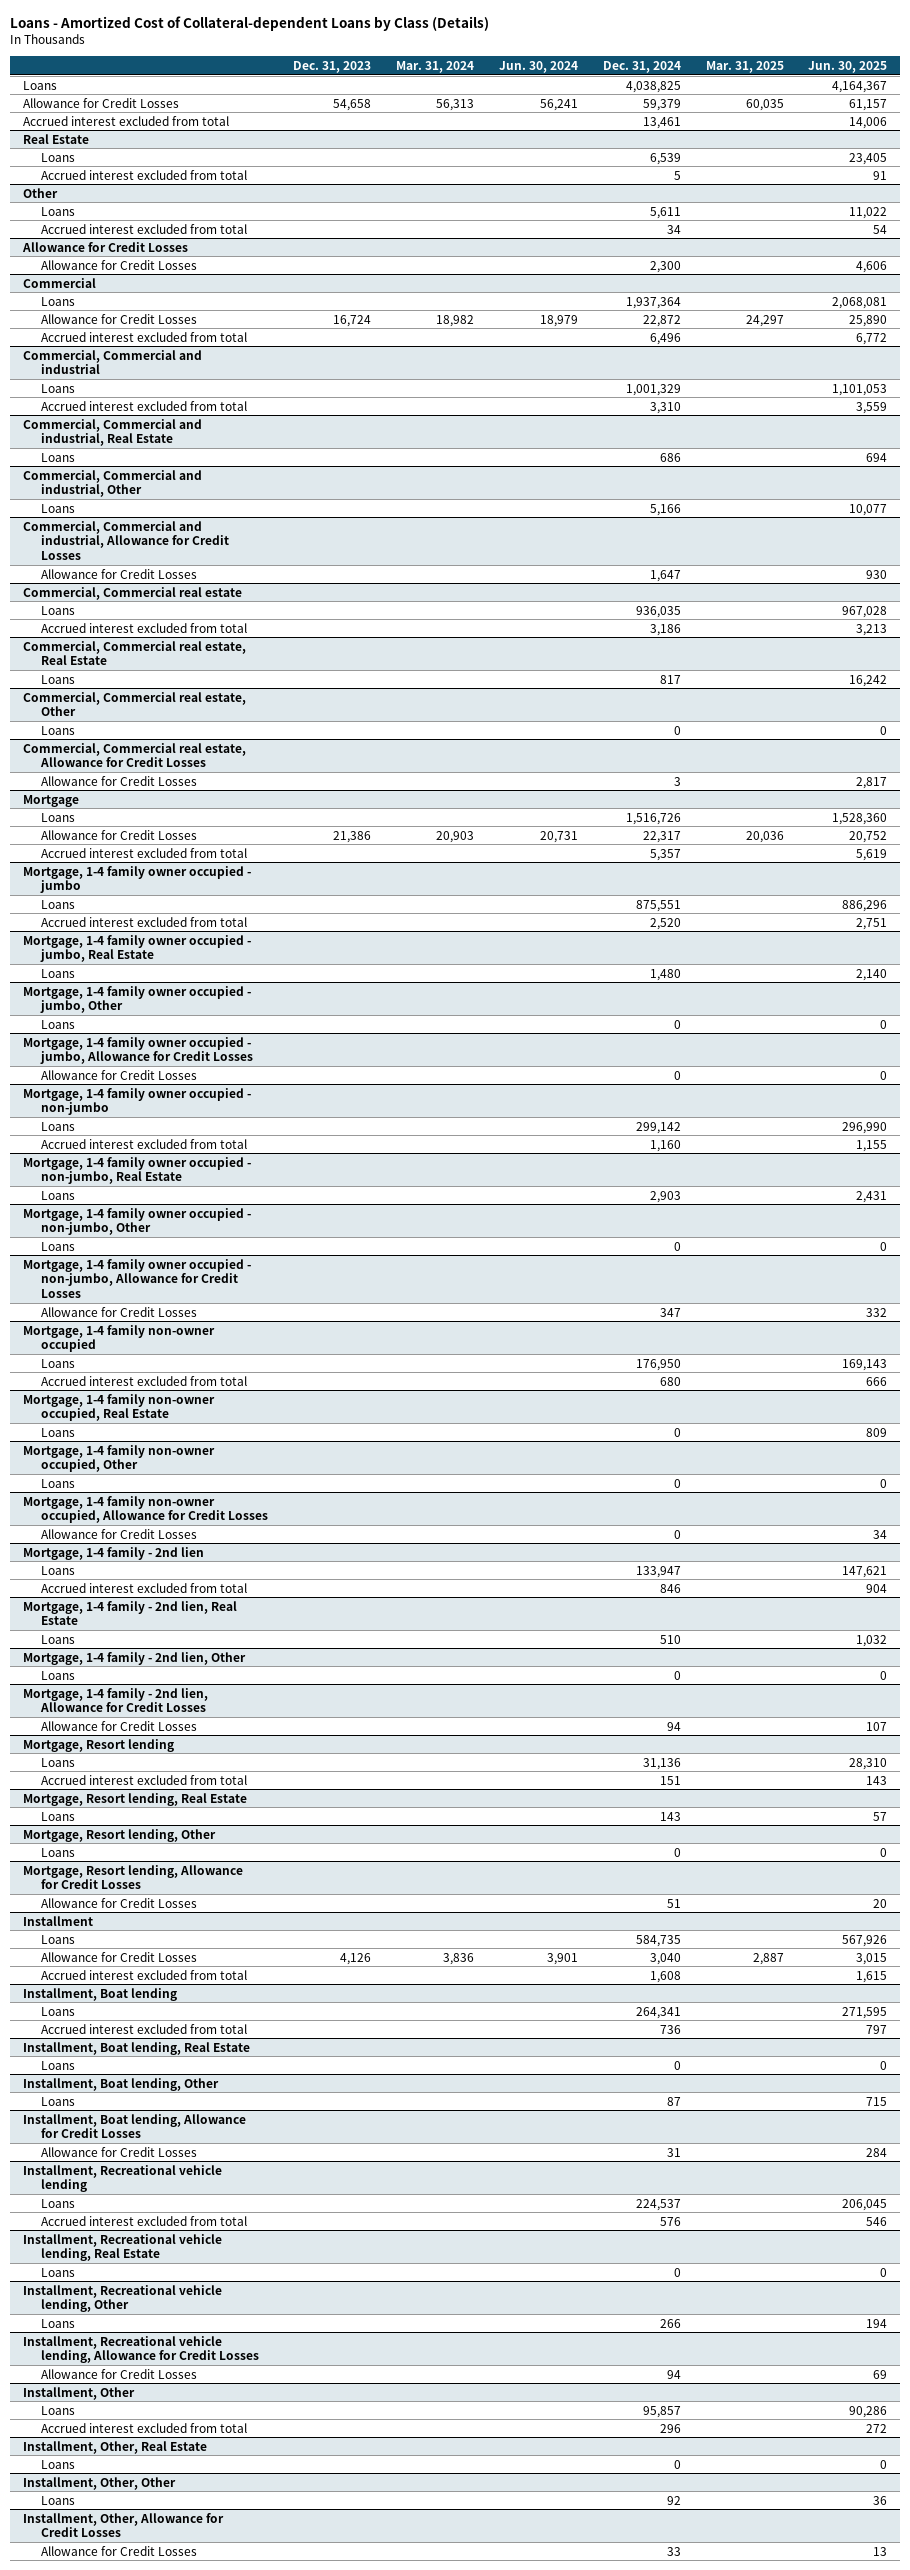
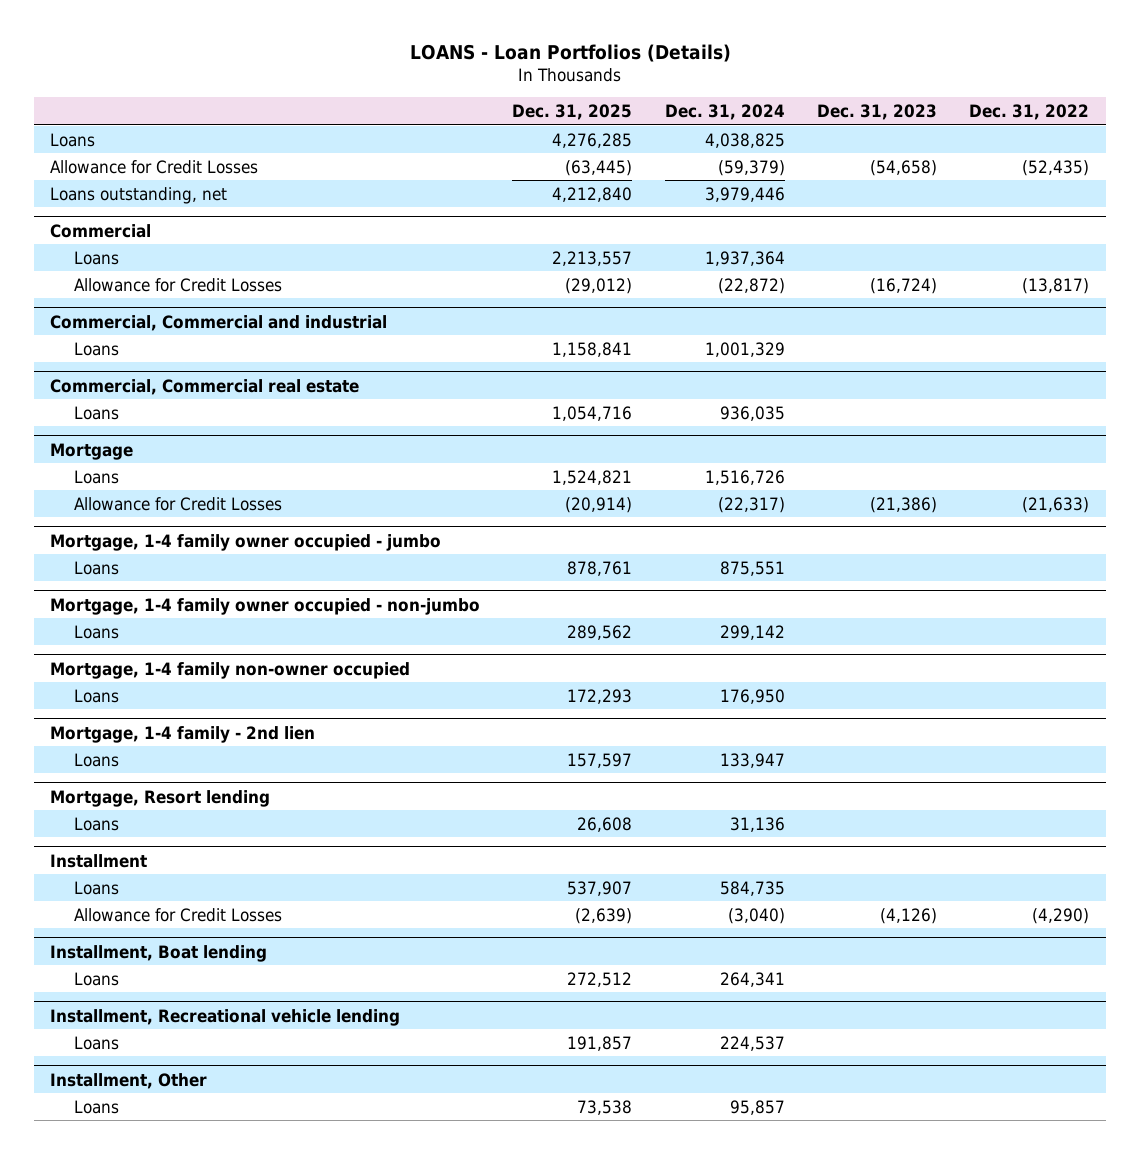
[10,16,490,32] Loans - Amortized Cost of Collateral-dependent Loans by Class (Details) -> [409,43,731,62] LOANS - Loan Portfolios (Details)
[395,60,474,73] Mar. 31, 2024 -> none
[498,60,578,73] Jun. 30, 2024 -> none
[705,60,784,73] Mar. 31, 2025 -> none
[808,60,888,73] Jun. 30, 2025 -> none
none -> [512,103,633,120] Dec. 31, 2025
none -> [969,103,1090,120] Dec. 31, 2022
[22,115,229,126] Accrued interest excluded from total -> none
[22,133,89,144] Real Estate -> none
[40,152,75,162] Loans -> none
[40,169,247,180] Accrued interest excluded from total -> none
[22,187,58,198] Other -> none
[40,206,75,216] Loans -> none
[40,223,247,234] Accrued interest excluded from total -> none
[21,241,188,252] Allowance for Credit Losses -> none
[40,259,197,270] Allowance for Credit Losses -> none
[332,98,371,111] 54,658 -> [870,159,938,176] (54,658)
[642,98,681,111] 59,379 -> [717,159,785,176] (59,379)
none -> [49,186,227,204] Loans outstanding, net
[40,331,247,342] Accrued interest excluded from total -> none
[332,314,371,327] 16,724 -> [870,277,938,294] (16,724)
[642,314,681,327] 22,872 -> [717,277,785,294] (22,872)
[40,400,247,411] Accrued interest excluded from total -> none
[22,418,202,447] Commercial, Commercial and industrial, Real Estate -> none
[40,452,75,462] Loans -> none
[22,469,202,498] Commercial, Commercial and industrial, Other -> none
[40,503,75,513] Loans -> none
[22,520,229,561] Commercial, Commercial and industrial, Allowance for Credit Losses -> none
[40,568,197,579] Allowance for Credit Losses -> none
[40,622,247,633] Accrued interest excluded from total -> none
[22,640,246,666] Commercial, Commercial real estate, Real Estate -> none
[40,674,75,684] Loans -> none
[22,691,246,717] Commercial, Commercial real estate, Other -> none
[40,725,75,735] Loans -> none
[22,742,246,768] Commercial, Commercial real estate, Allowance for Credit Losses -> none
[40,775,197,786] Allowance for Credit Losses -> none
[40,847,247,858] Accrued interest excluded from total -> none
[332,830,371,843] 21,386 -> [870,496,938,513] (21,386)
[642,830,681,843] 22,317 -> [717,496,785,513] (22,317)
[40,916,247,927] Accrued interest excluded from total -> none
[22,934,251,963] Mortgage, 1-4 family owner occupied - jumbo, Real Estate -> none
[40,968,75,978] Loans -> none
[22,985,251,1014] Mortgage, 1-4 family owner occupied - jumbo, Other -> none
[40,1019,75,1029] Loans -> none
[22,1036,253,1065] Mortgage, 1-4 family owner occupied - jumbo, Allowance for Credit Losses -> none
[40,1069,197,1080] Allowance for Credit Losses -> none
[40,1138,247,1149] Accrued interest excluded from total -> none
[22,1156,251,1185] Mortgage, 1-4 family owner occupied - non-jumbo, Real Estate -> none
[40,1190,75,1200] Loans -> none
[22,1207,251,1236] Mortgage, 1-4 family owner occupied - non-jumbo, Other -> none
[40,1241,75,1251] Loans -> none
[22,1258,251,1299] Mortgage, 1-4 family owner occupied - non-jumbo, Allowance for Credit Losses -> none
[40,1306,197,1317] Allowance for Credit Losses -> none
[40,1375,247,1386] Accrued interest excluded from total -> none
[22,1393,215,1422] Mortgage, 1-4 family non-owner occupied, Real Estate -> none
[40,1427,75,1437] Loans -> none
[22,1444,215,1473] Mortgage, 1-4 family non-owner occupied, Other -> none
[40,1478,75,1488] Loans -> none
[22,1495,268,1524] Mortgage, 1-4 family non-owner occupied, Allowance for Credit Losses -> none
[40,1528,197,1539] Allowance for Credit Losses -> none
[40,1582,247,1593] Accrued interest excluded from total -> none
[22,1600,237,1626] Mortgage, 1-4 family - 2nd lien, Real Estate -> none
[40,1634,75,1644] Loans -> none
[22,1651,246,1665] Mortgage, 1-4 family - 2nd lien, Other -> none
[40,1670,75,1680] Loans -> none
[22,1687,208,1713] Mortgage, 1-4 family - 2nd lien, Allowance for Credit Losses -> none
[40,1720,197,1731] Allowance for Credit Losses -> none
[40,1774,247,1785] Accrued interest excluded from total -> none
[22,1792,247,1806] Mortgage, Resort lending, Real Estate -> none
[40,1811,75,1821] Loans -> none
[22,1828,216,1842] Mortgage, Resort lending, Other -> none
[40,1847,75,1857] Loans -> none
[22,1864,243,1890] Mortgage, Resort lending, Allowance for Credit Losses -> none
[40,1897,197,1908] Allowance for Credit Losses -> none
[40,1969,247,1980] Accrued interest excluded from total -> none
[339,1952,371,1965] 4,126 -> [880,907,938,924] (4,126)
[649,1952,681,1965] 3,040 -> [727,907,785,924] (3,040)
[40,2023,247,2034] Accrued interest excluded from total -> none
[22,2041,250,2055] Installment, Boat lending, Real Estate -> none
[40,2060,75,2070] Loans -> none
[22,2077,219,2091] Installment, Boat lending, Other -> none
[40,2096,75,2106] Loans -> none
[22,2113,246,2139] Installment, Boat lending, Allowance for Credit Losses -> none
[40,2146,197,2157] Allowance for Credit Losses -> none
[40,2215,247,2226] Accrued interest excluded from total -> none
[22,2233,222,2262] Installment, Recreational vehicle lending, Real Estate -> none
[40,2267,75,2277] Loans -> none
[22,2284,222,2313] Installment, Recreational vehicle lending, Other -> none
[40,2318,75,2328] Loans -> none
[22,2335,259,2364] Installment, Recreational vehicle lending, Allowance for Credit Losses -> none
[40,2368,197,2379] Allowance for Credit Losses -> none
[40,2422,247,2433] Accrued interest excluded from total -> none
[22,2440,207,2454] Installment, Other, Real Estate -> none
[40,2459,75,2469] Loans -> none
[22,2476,176,2490] Installment, Other, Other -> none
[40,2495,75,2505] Loans -> none
[22,2512,224,2538] Installment, Other, Allowance for Credit Losses -> none
[40,2545,197,2556] Allowance for Credit Losses -> none

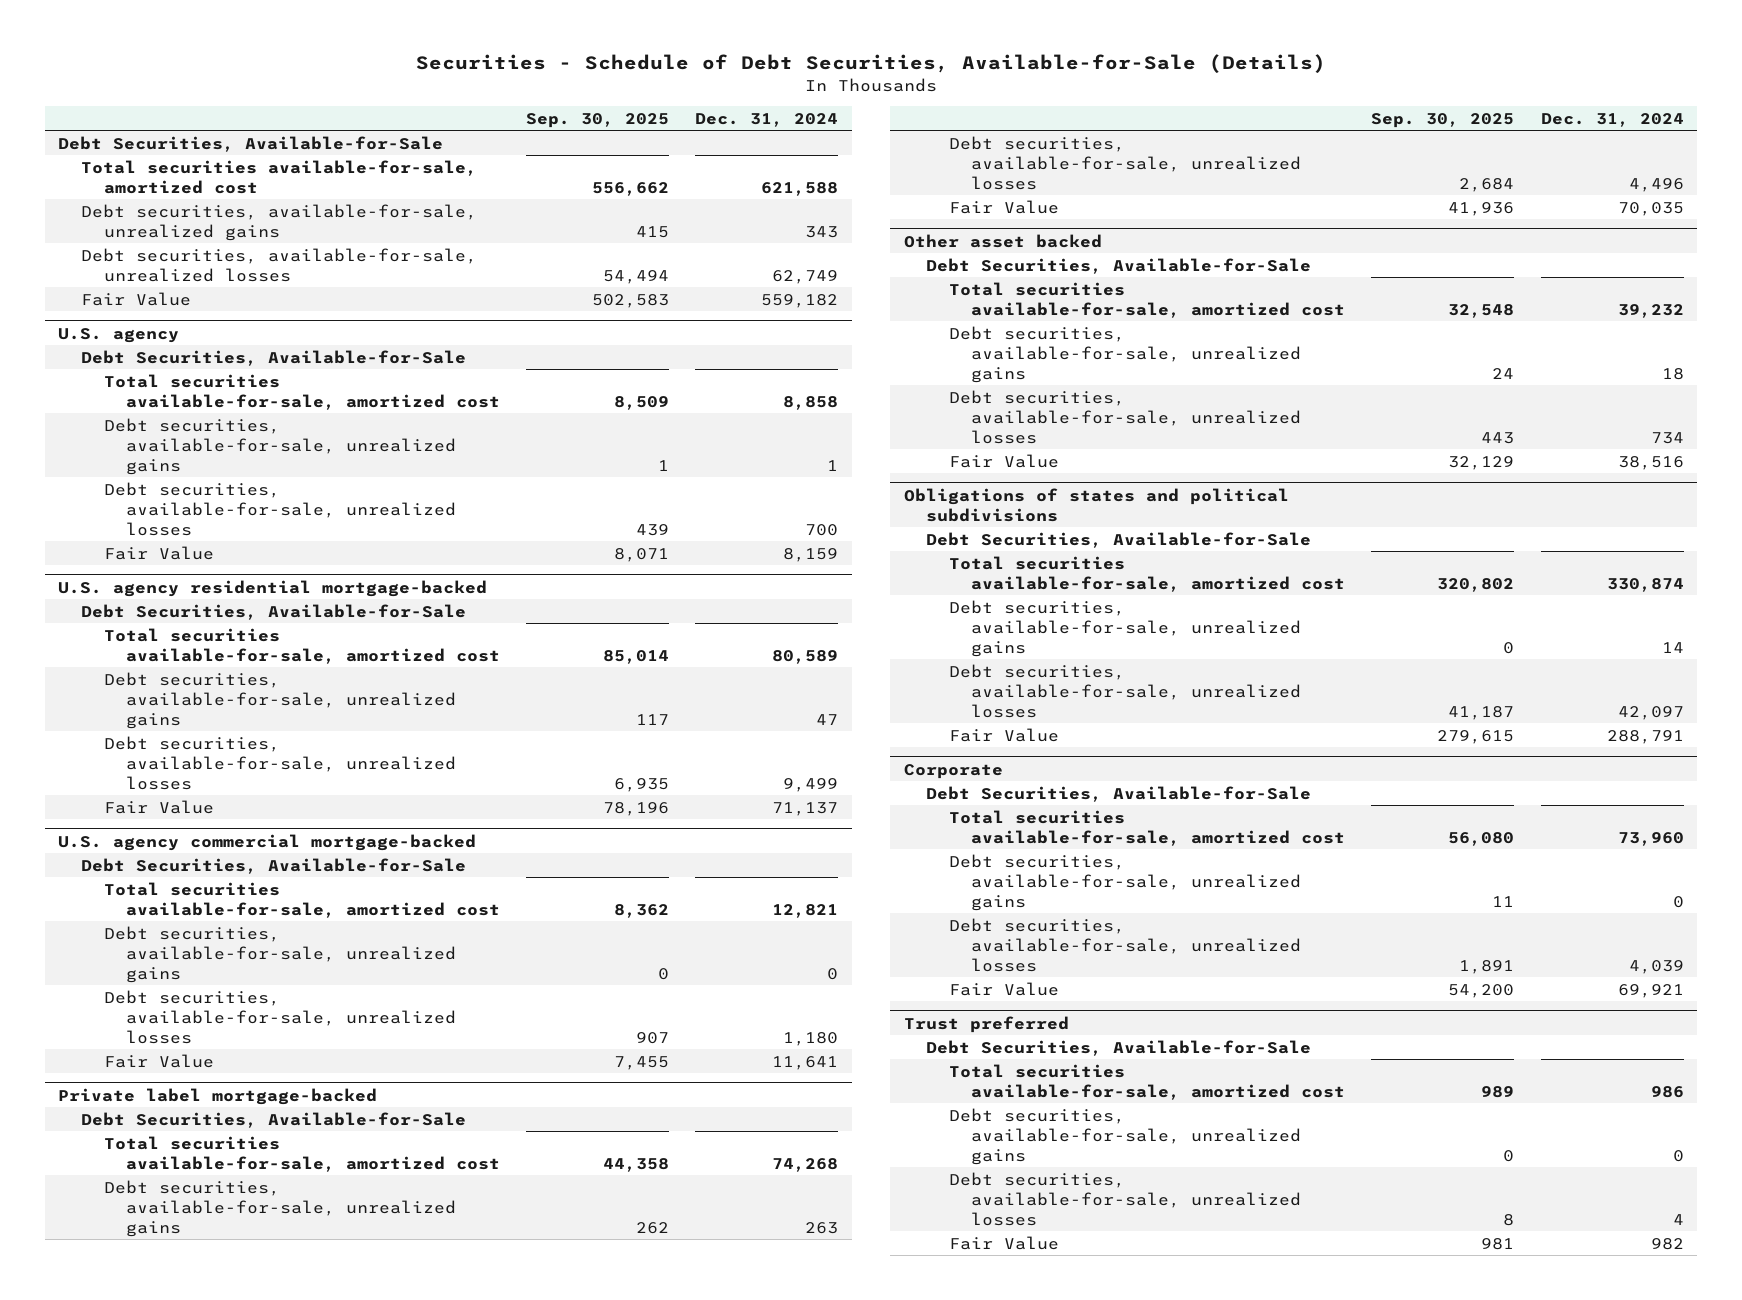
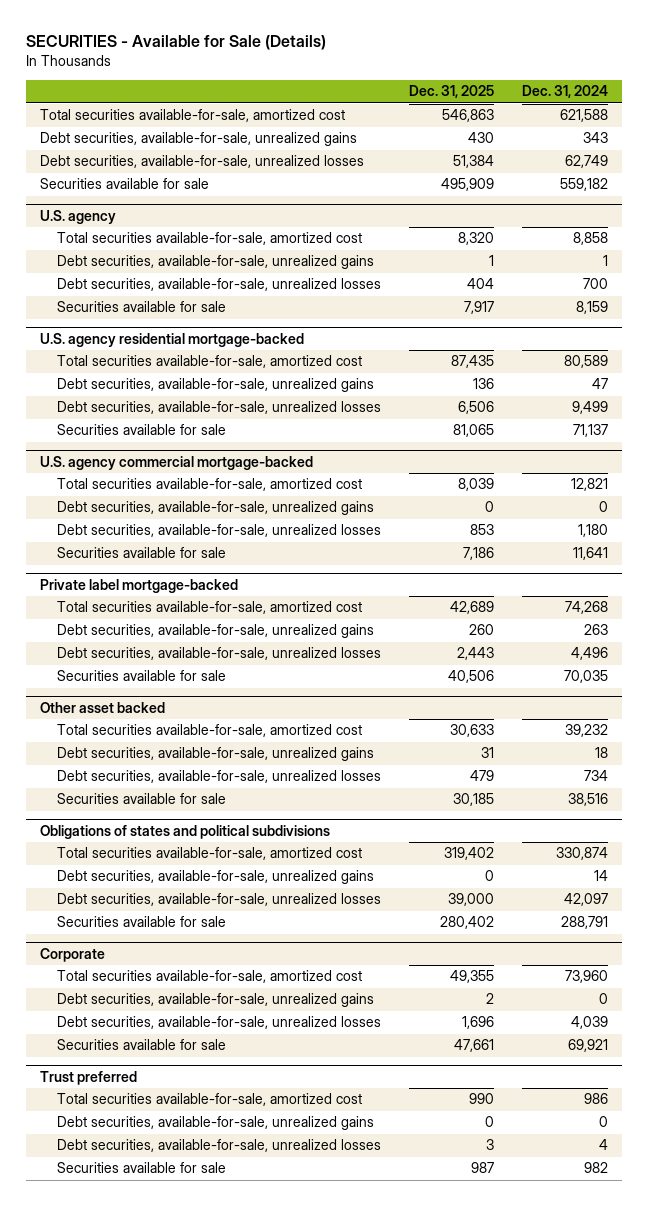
[415,54,1326,74] Securities - Schedule of Debt Securities, Available-for-Sale (Details) -> [25,35,326,51] SECURITIES - Available for Sale (Details)
[526,112,670,128] Sep. 30, 2025 -> none
none -> [408,85,494,99] Dec. 31, 2025
[58,135,444,152] Debt Securities, Available-for-Sale -> none
[80,291,191,306] Fair Value -> [39,178,209,190] Securities available for sale
[80,349,466,366] Debt Securities, Available-for-Sale -> none
[103,545,214,560] Fair Value -> [56,301,226,313] Securities available for sale
[80,603,466,620] Debt Securities, Available-for-Sale -> none
[103,799,214,814] Fair Value -> [56,424,226,436] Securities available for sale
[80,857,466,874] Debt Securities, Available-for-Sale -> none
[103,1053,214,1068] Fair Value -> [56,547,226,559] Securities available for sale
[80,1111,466,1128] Debt Securities, Available-for-Sale -> none
[948,199,1059,214] Fair Value -> [56,670,226,682] Securities available for sale
[926,257,1312,274] Debt Securities, Available-for-Sale -> none
[948,453,1059,468] Fair Value -> [56,793,226,805] Securities available for sale
[926,531,1312,548] Debt Securities, Available-for-Sale -> none
[948,727,1059,742] Fair Value -> [56,916,226,928] Securities available for sale
[926,785,1312,802] Debt Securities, Available-for-Sale -> none
[948,981,1059,996] Fair Value -> [56,1039,226,1051] Securities available for sale
[926,1039,1312,1056] Debt Securities, Available-for-Sale -> none
[948,1235,1059,1250] Fair Value -> [56,1162,226,1174] Securities available for sale

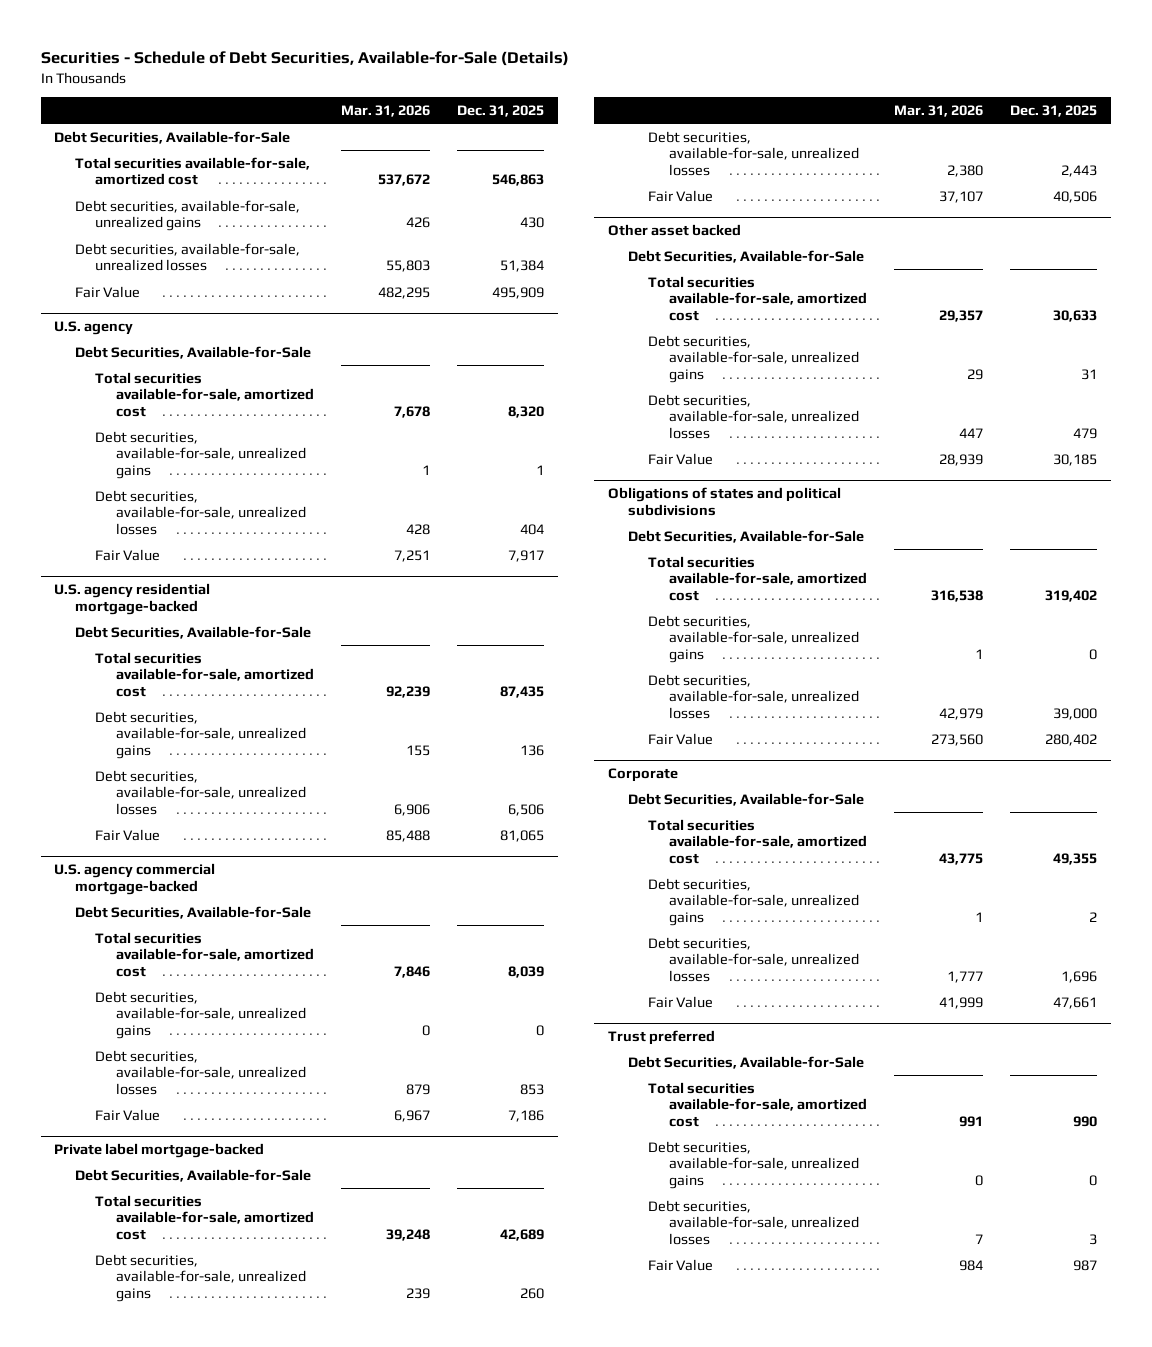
[25,35,326,51] SECURITIES - Available for Sale (Details) -> [40,51,569,67] Securities - Schedule of Debt Securities, Available-for-Sale (Details)
[521,85,608,99] Dec. 31, 2024 -> none
none -> [340,104,430,117] Mar. 31, 2026
none -> [54,130,291,144] Debt Securities, Available-for-Sale
[39,178,209,190] Securities available for sale -> [74,285,140,298] Fair Value
none -> [74,345,311,359] Debt Securities, Available-for-Sale
[56,301,226,313] Securities available for sale -> [95,548,161,561] Fair Value
none -> [74,625,311,639] Debt Securities, Available-for-Sale
[56,424,226,436] Securities available for sale -> [95,828,161,841] Fair Value
none -> [74,905,311,919] Debt Securities, Available-for-Sale
[56,547,226,559] Securities available for sale -> [95,1108,161,1121] Fair Value
none -> [74,1168,311,1182] Debt Securities, Available-for-Sale
[56,670,226,682] Securities available for sale -> [648,189,714,202] Fair Value
none -> [627,249,864,263] Debt Securities, Available-for-Sale
[56,793,226,805] Securities available for sale -> [648,452,714,465] Fair Value
none -> [627,529,864,543] Debt Securities, Available-for-Sale
[56,916,226,928] Securities available for sale -> [648,732,714,745] Fair Value
none -> [627,792,864,806] Debt Securities, Available-for-Sale
[56,1039,226,1051] Securities available for sale -> [648,995,714,1008] Fair Value
none -> [627,1055,864,1069] Debt Securities, Available-for-Sale
[56,1162,226,1174] Securities available for sale -> [648,1258,714,1271] Fair Value

